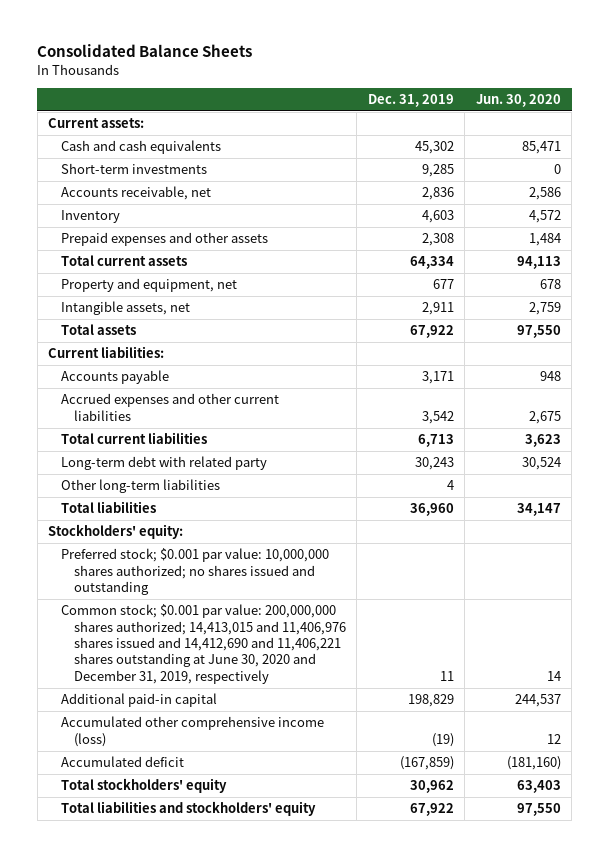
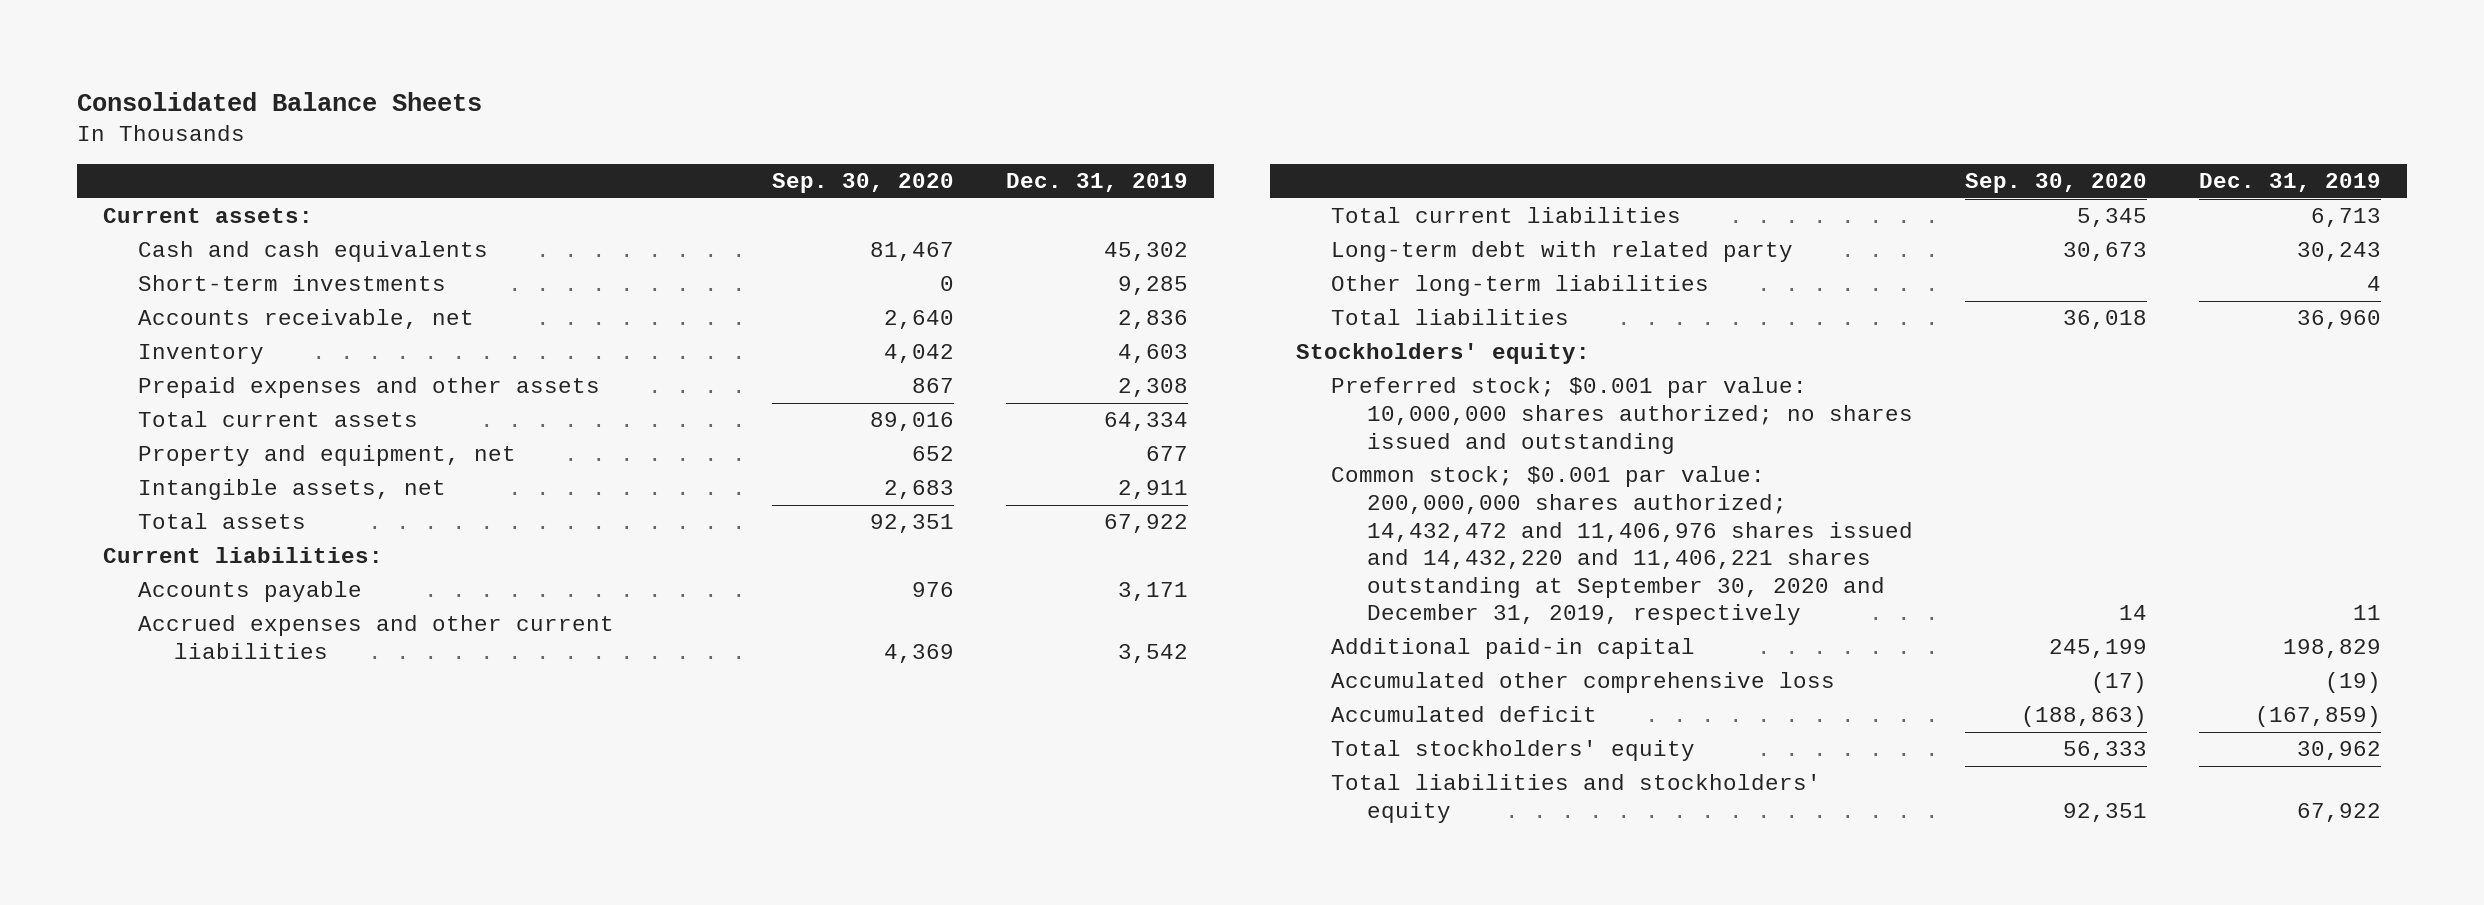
[475,93,561,107] Jun. 30, 2020 -> none
none -> [771,172,954,193] Sep. 30, 2020
[60,604,346,684] Common stock; $0.001 par value: 200,000,000 shares authorized; 14,413,015 and 11,406,976 shares issued and 14,412,690 and 11,406,221 shares outstanding at June 30, 2020 and December 31, 2019, respectively -> [1331,466,1913,626] Common stock; $0.001 par value: 200,000,000 shares authorized; 14,432,472 and 11,406,976 shares issued and 14,432,220 and 11,406,221 shares outstanding at September 30, 2020 and December 31, 2019, respectively
[60,716,324,747] Accumulated other comprehensive income (loss) -> [1331,672,1836,694] Accumulated other comprehensive loss

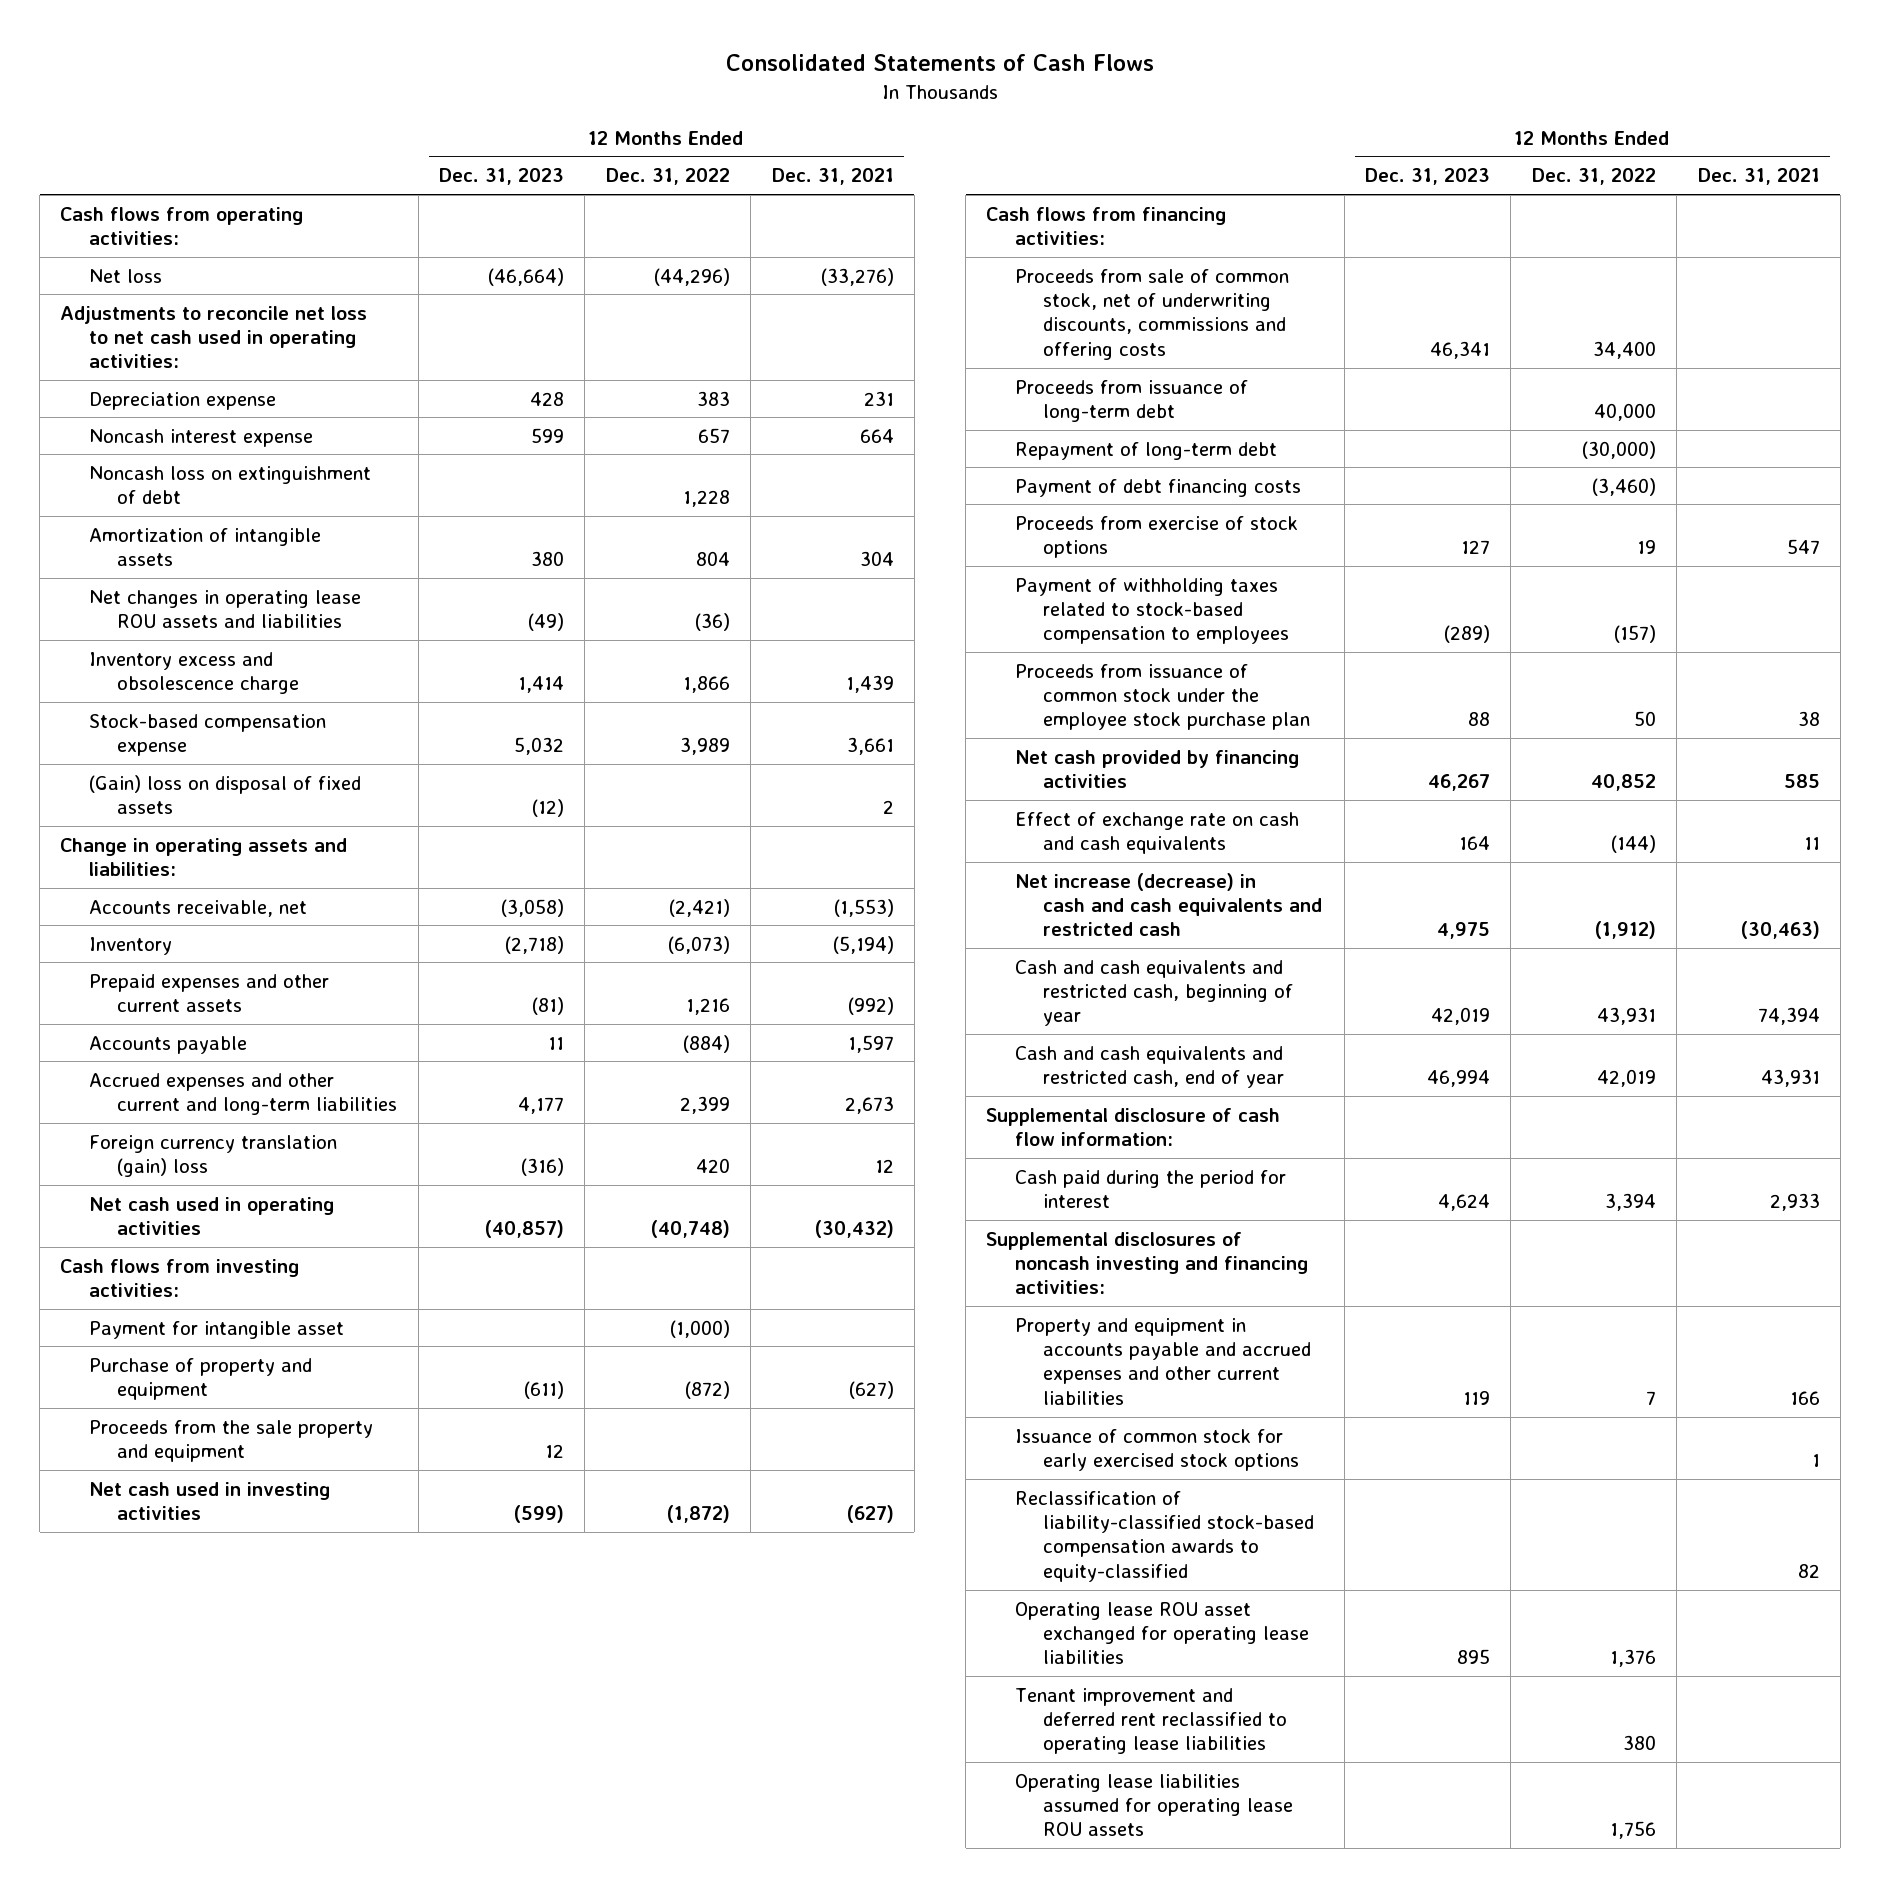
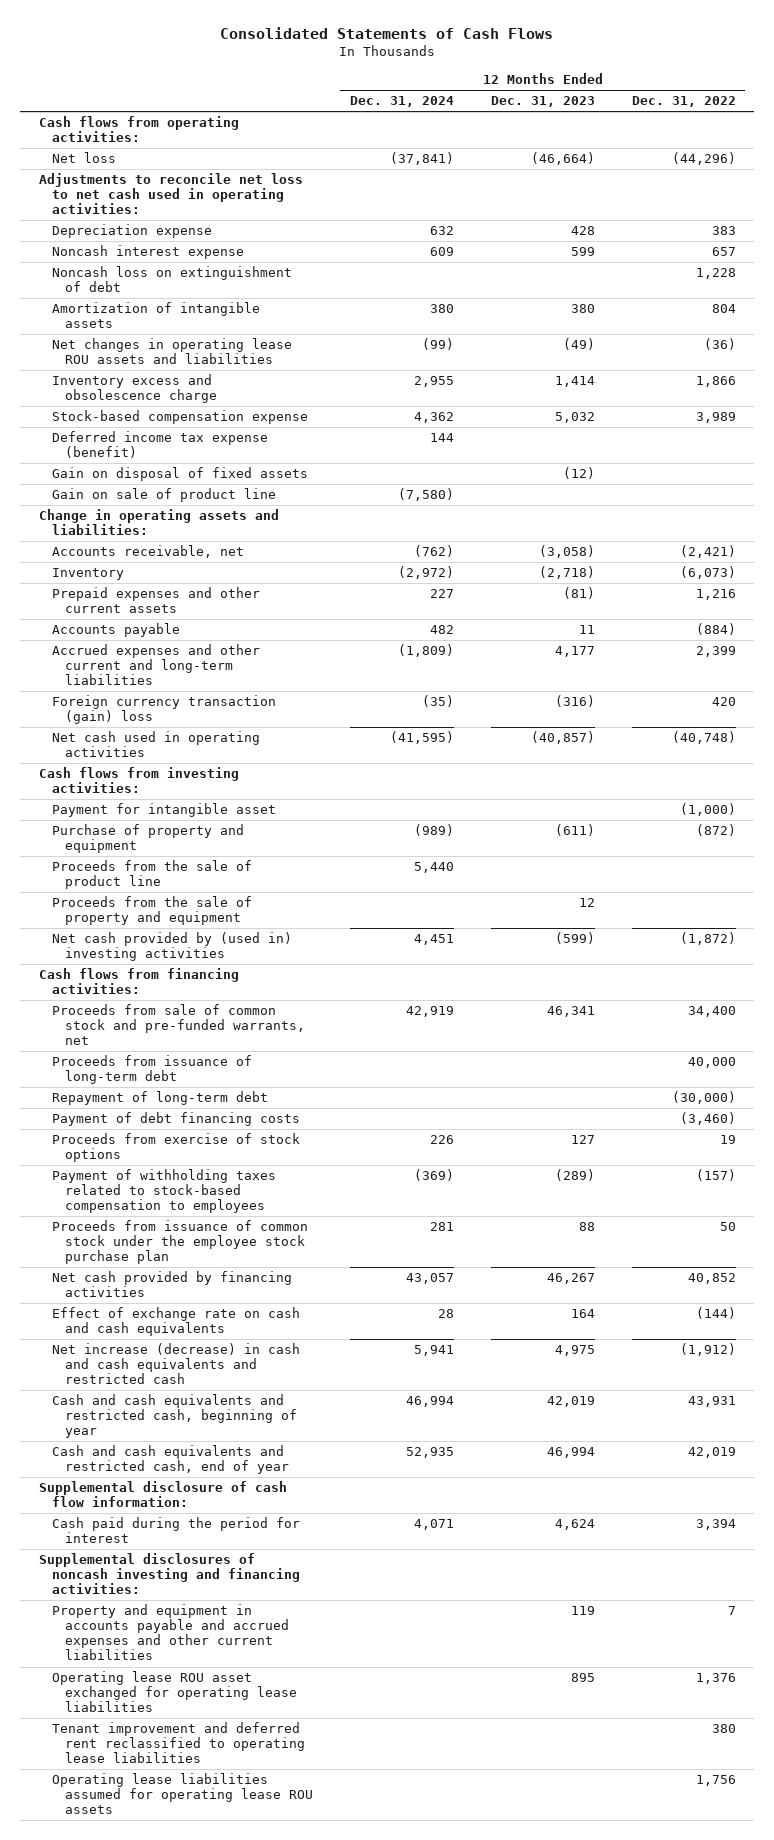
[771,168,894,186] Dec. 31, 2021 -> none
none -> [349,96,454,108] Dec. 31, 2024
none -> [51,431,268,459] Deferred income tax expense (benefit)
[88,774,361,815] (Gain) loss on disposal of fixed assets -> [51,467,308,482] Gain on disposal of fixed assets
none -> [51,488,276,503] Gain on sale of product line
[88,1134,337,1178] Foreign currency translation (gain) loss -> [51,695,276,725] Foreign currency transaction (gain) loss
none -> [51,860,252,890] Proceeds from the sale of product line
[88,1419,373,1463] Proceeds from the sale property and equipment -> [51,896,252,926] Proceeds from the sale of property and equipment
[88,1481,330,1521] Net cash used in investing activities -> [51,932,292,962] Net cash provided by (used in) investing activities
[1014,268,1289,360] Proceeds from sale of common stock, net of underwriting discounts, commissions and offering costs -> [51,1004,305,1046] Proceeds from sale of common stock and pre-funded warrants, net
[1014,1428,1300,1472] Issuance of common stock for early exercised stock options -> none
[1014,1490,1315,1582] Reclassification of liability-classified stock-based compensation awards to equity-classified -> none

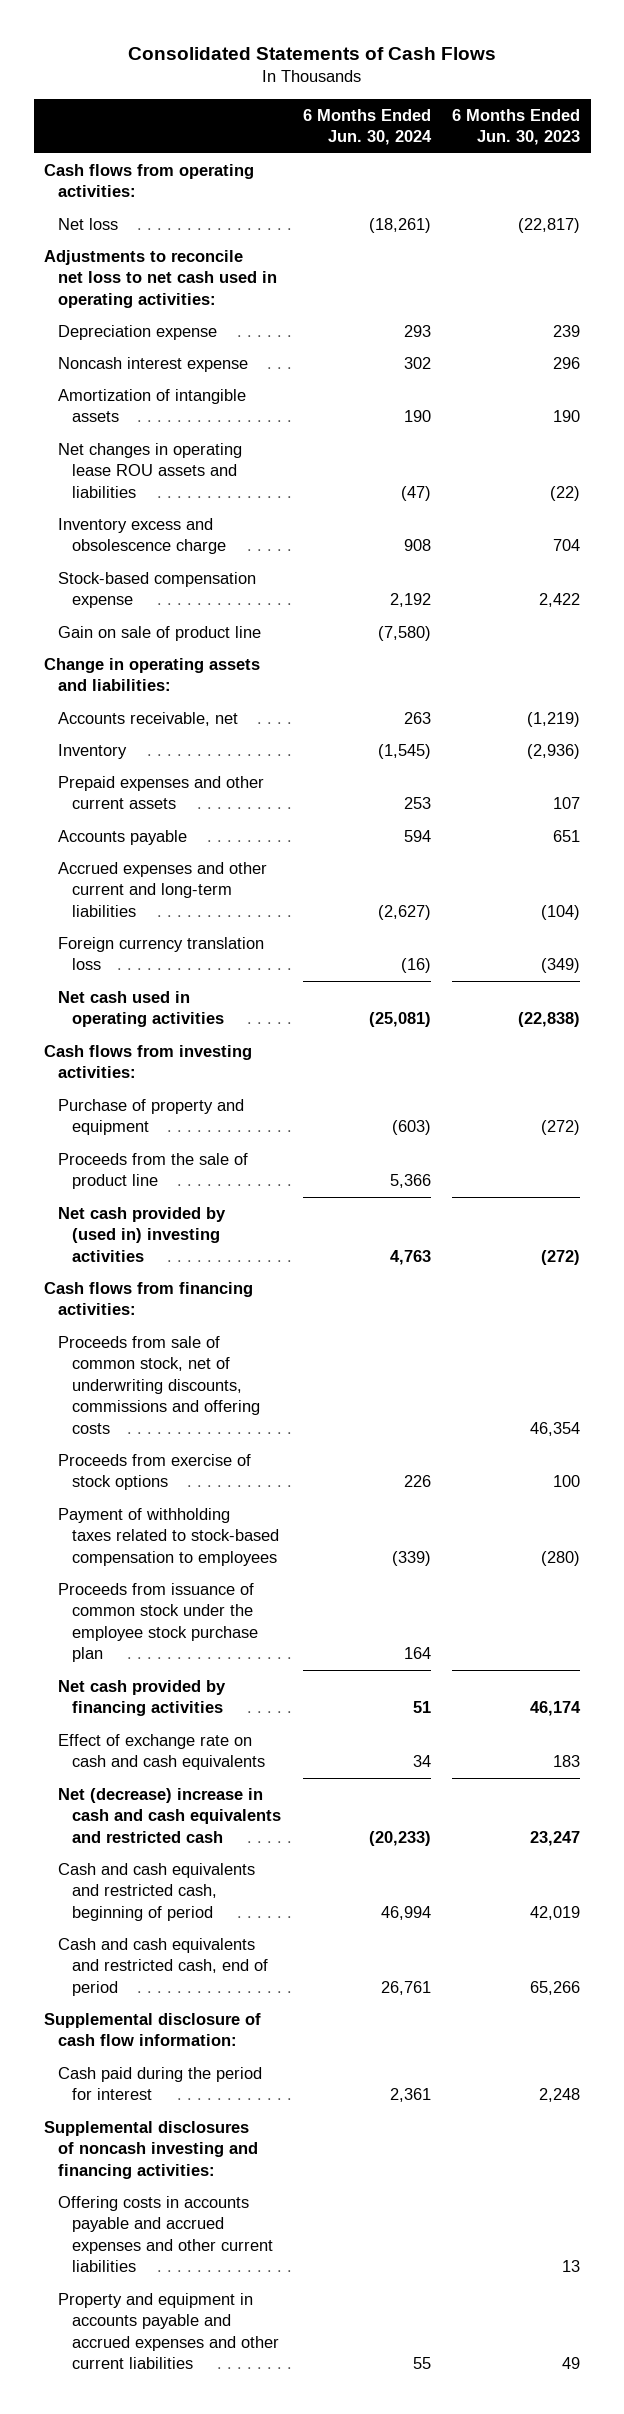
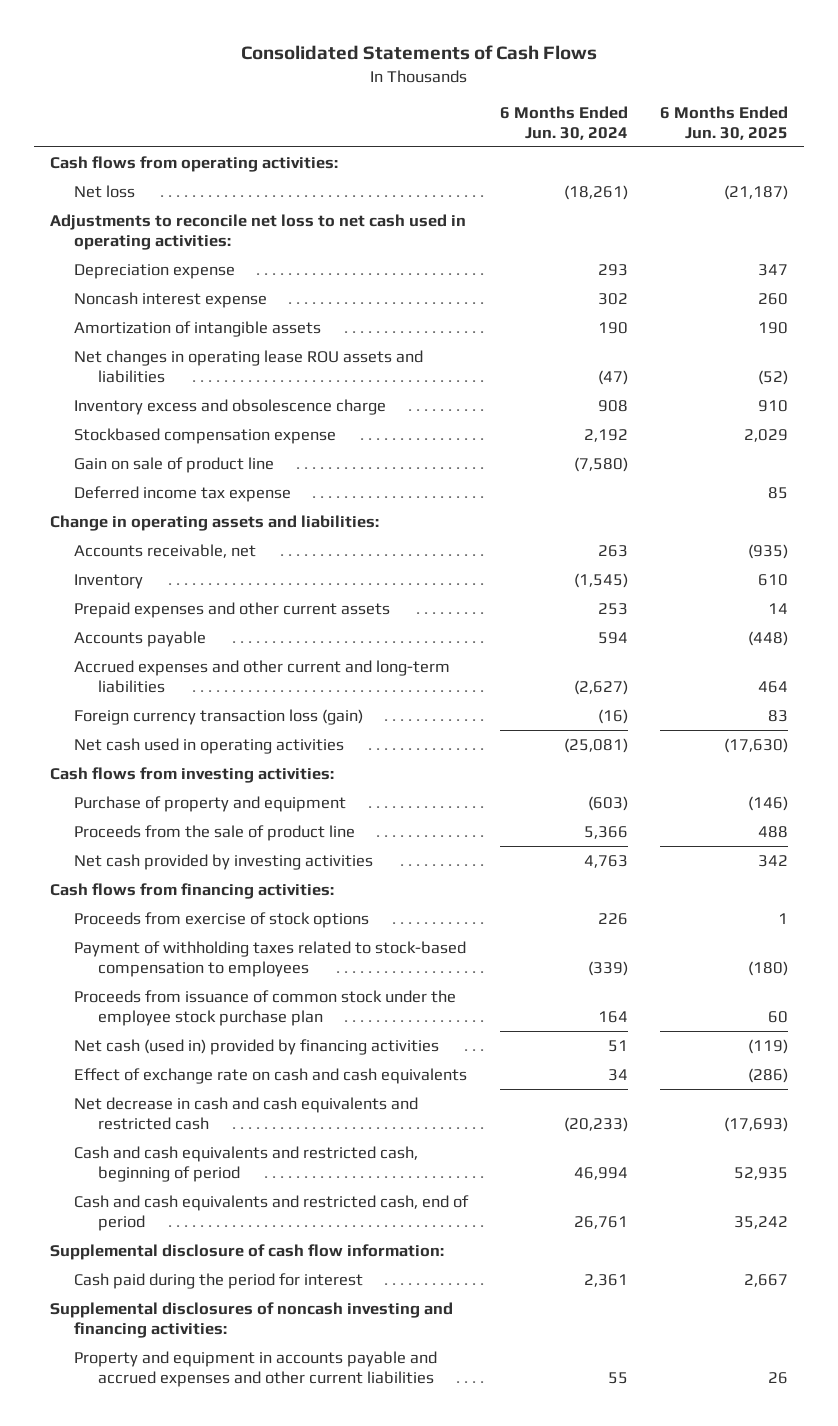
[451,108,580,146] 6 Months Ended Jun. 30, 2023 -> none
none -> [659,105,788,140] 6 Months Ended Jun. 30, 2025
[58,571,257,609] Stock-based compensation expense -> [74,427,337,444] Stockbased compensation expense
none -> [74,485,292,502] Deferred income tax expense
[58,936,265,971] Foreign currency translation loss -> [74,708,364,725] Foreign currency transaction loss (gain)
[58,1206,227,1262] Net cash provided by (used in) investing activities -> [74,853,374,870] Net cash provided by investing activities
[58,1335,261,1434] Proceeds from sale of common stock, net of underwriting discounts, commissions and offering costs -> none
[58,1679,227,1717] Net cash provided by financing activities -> [74,1038,440,1055] Net cash (used in) provided by financing activities
[58,1787,282,1843] Net (decrease) increase in cash and cash equivalents and restricted cash -> [74,1096,419,1131] Net decrease in cash and cash equivalents and restricted cash
[58,2195,274,2273] Offering costs in accounts payable and accrued expenses and other current liabilities -> none

